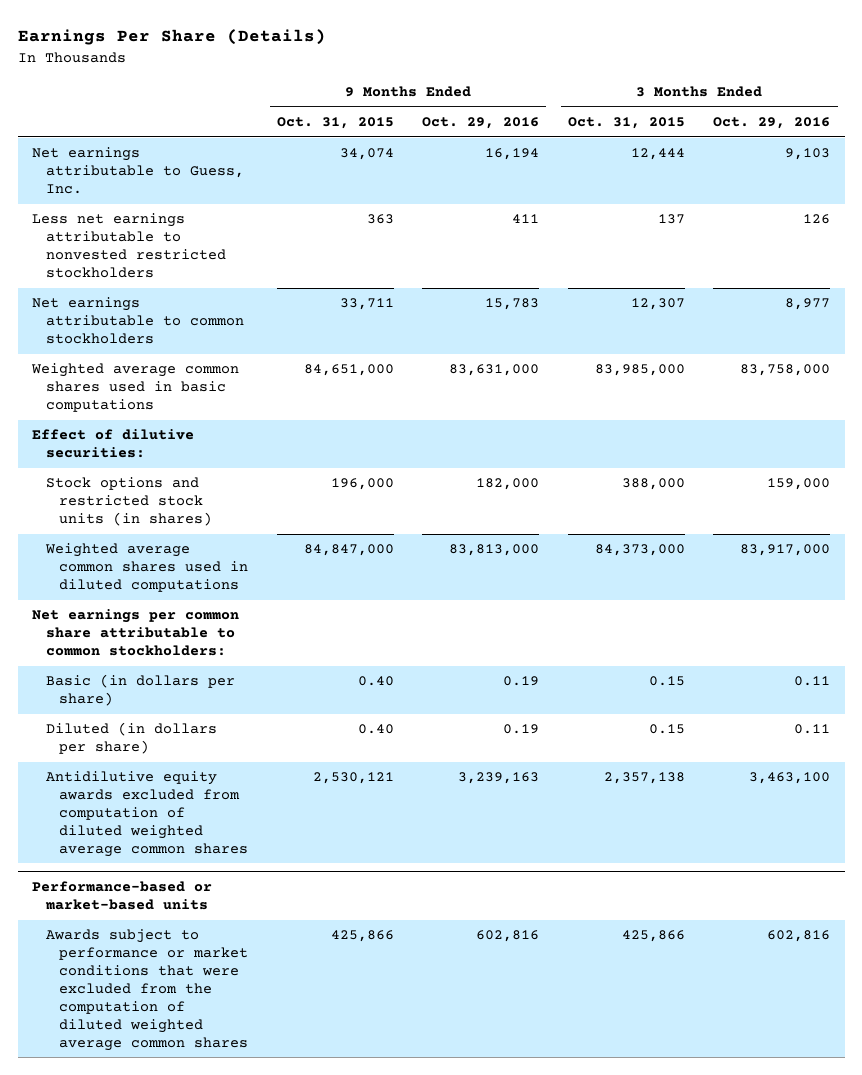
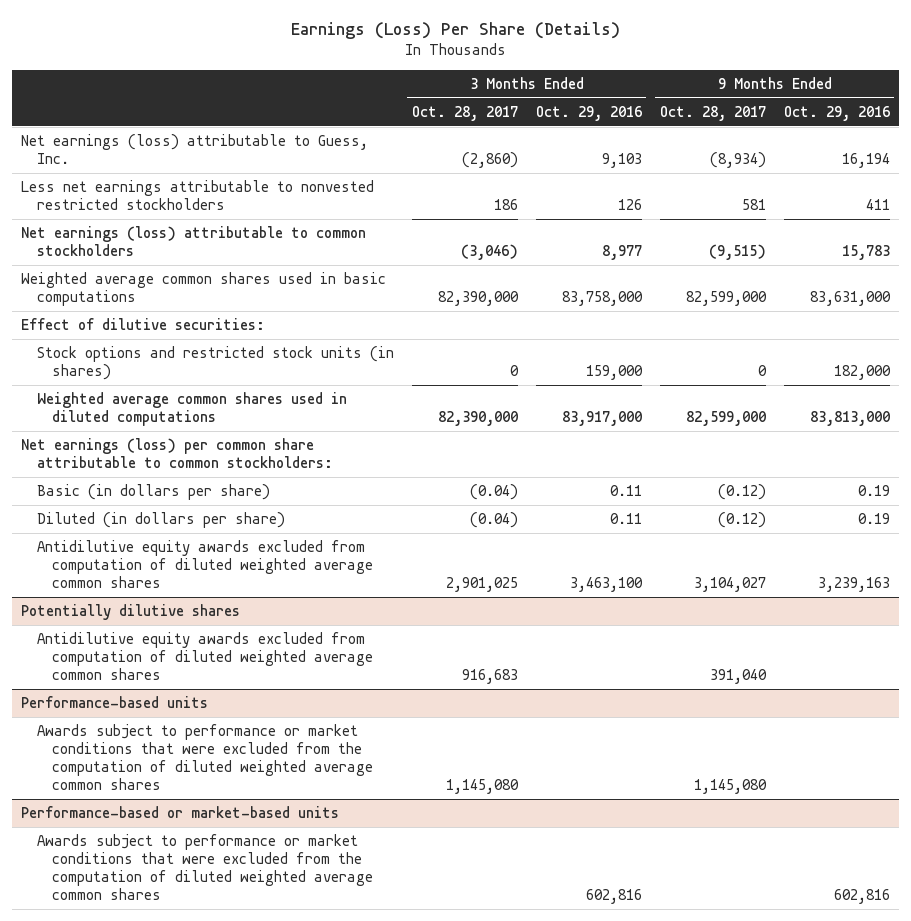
[17,29,326,46] Earnings Per Share (Details) -> [290,22,620,40] Earnings (Loss) Per Share (Details)
[276,117,394,130] Oct. 31, 2015 -> none
[567,117,685,130] Oct. 31, 2015 -> none
none -> [411,105,518,121] Oct. 28, 2017
none -> [659,105,766,121] Oct. 28, 2017
[31,147,244,195] Net earnings attributable to Guess, Inc. -> [21,133,369,165] Net earnings (loss) attributable to Guess, Inc.
[31,297,244,345] Net earnings attributable to common stockholders -> [21,225,367,257] Net earnings (loss) attributable to common stockholders
[31,609,239,657] Net earnings per common share attributable to common stockholders: -> [21,437,333,469] Net earnings (loss) per common share attributable to common stockholders:
none -> [21,603,241,620] Potentially dilutive shares
none -> [36,631,374,681] Antidilutive equity awards excluded from computation of diluted weighted average common shares
none -> [21,695,209,708] Performance-based units
none -> [36,723,374,791] Awards subject to performance or market conditions that were excluded from the computation of diluted weighted average common shares

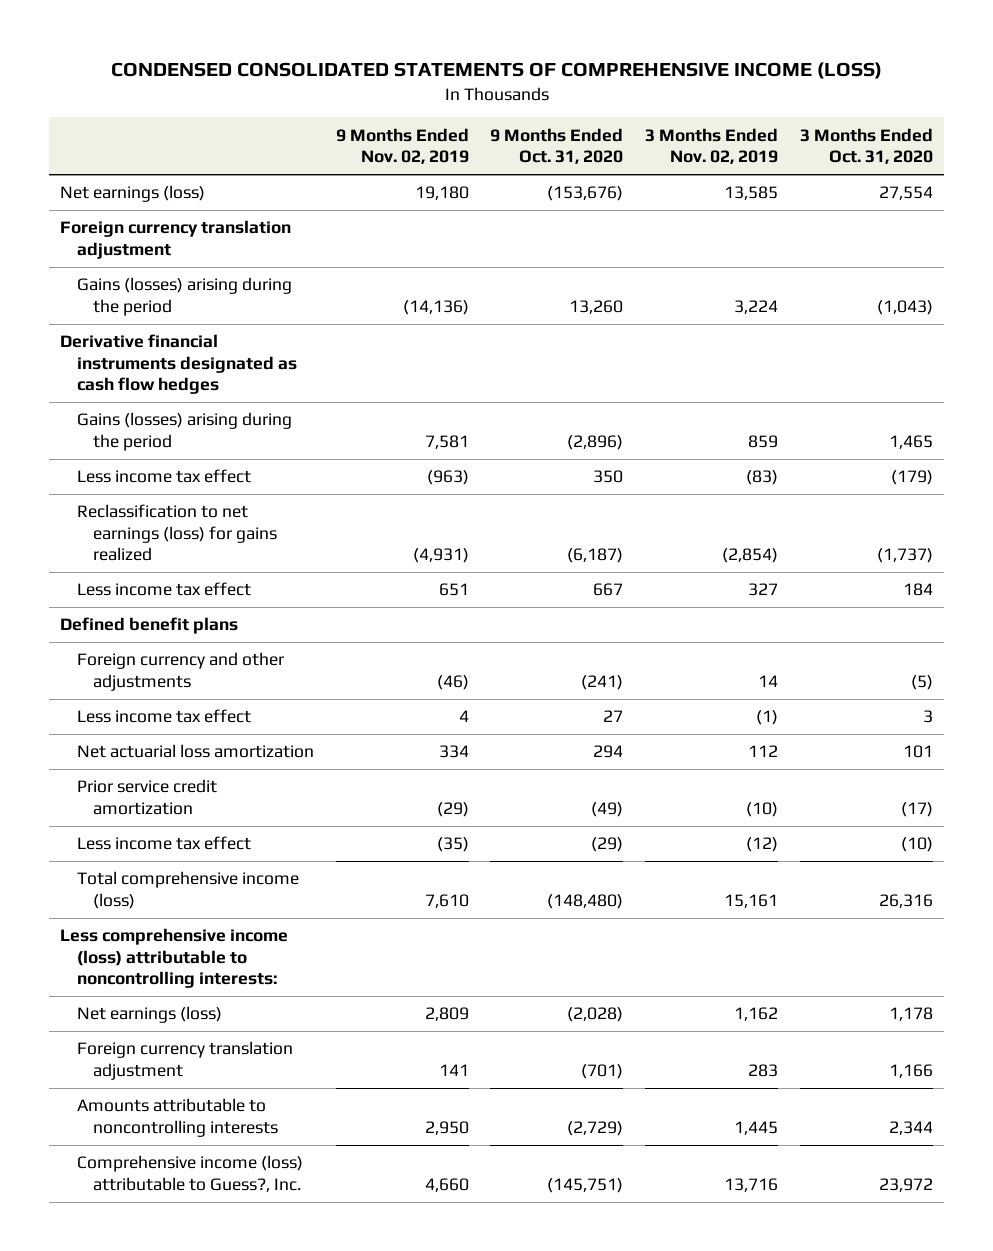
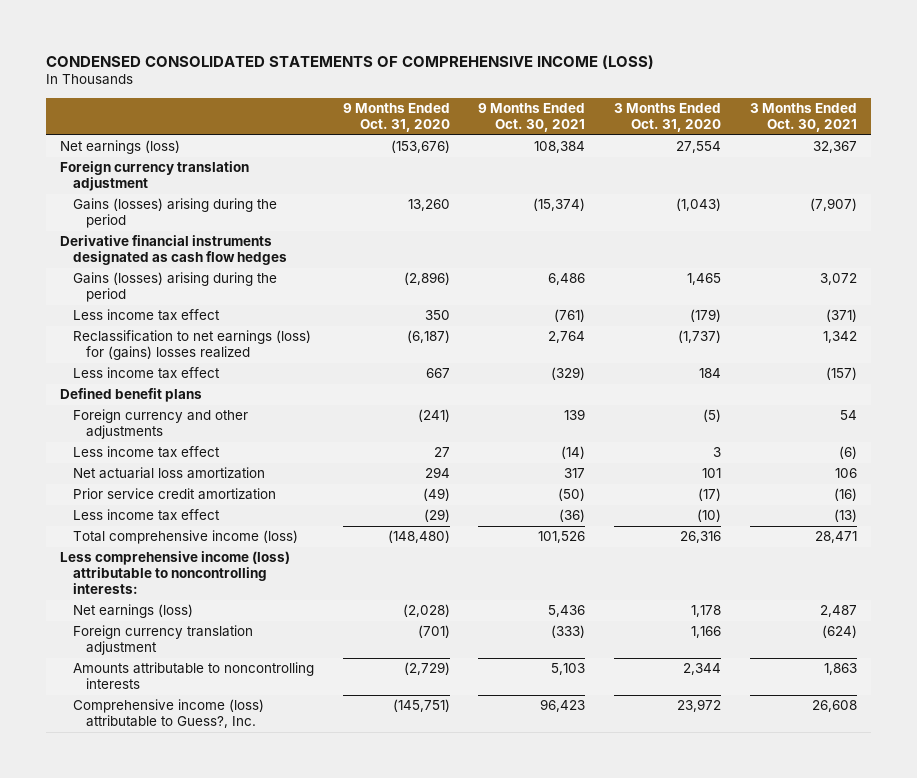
[335,127,469,165] 9 Months Ended Nov. 02, 2019 -> none
[645,127,779,165] 3 Months Ended Nov. 02, 2019 -> none
none -> [478,103,586,132] 9 Months Ended Oct. 30, 2021
none -> [749,103,857,132] 3 Months Ended Oct. 30, 2021
[76,504,278,562] Reclassification to net earnings (loss) for gains realized -> [73,330,312,361] Reclassification to net earnings (loss) for (gains) losses realized

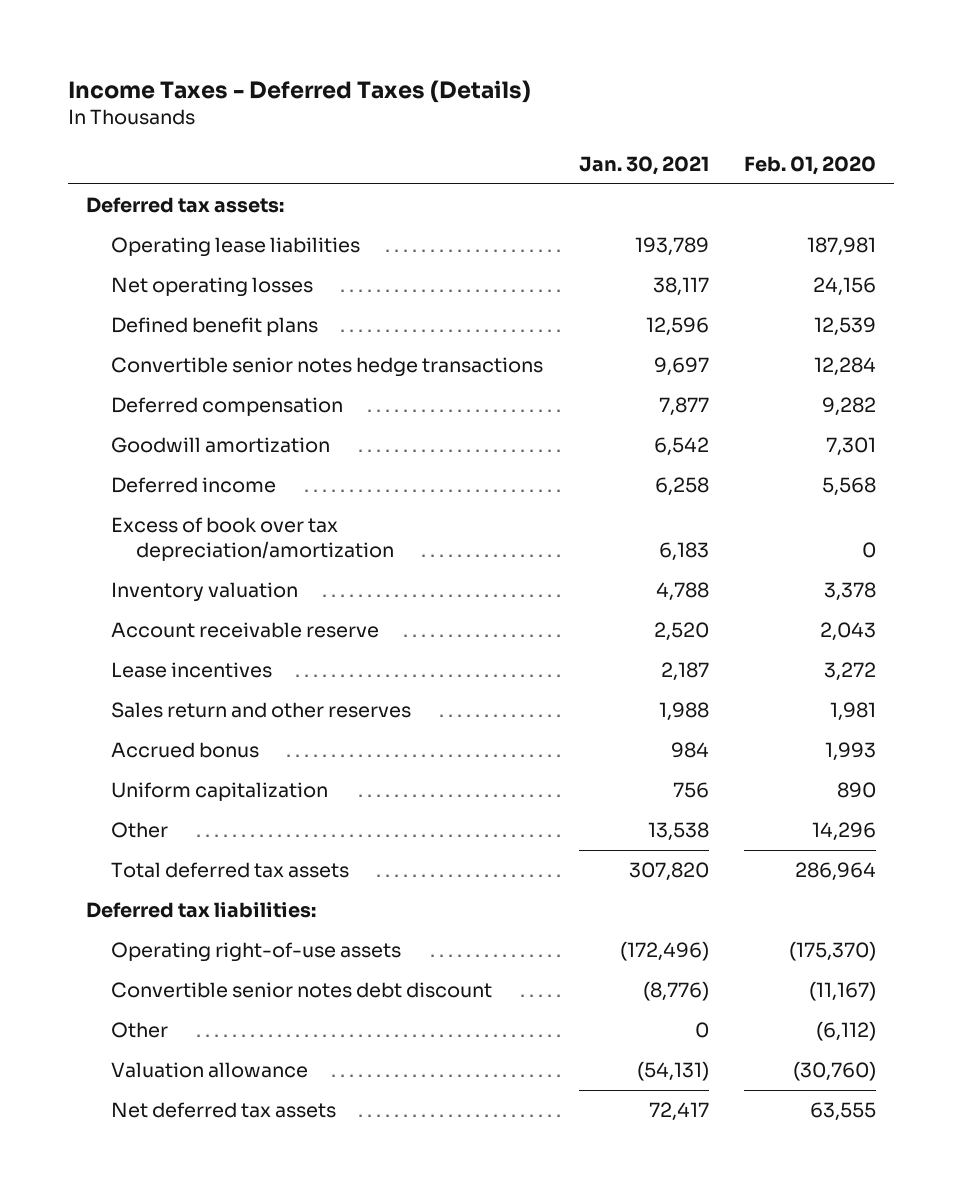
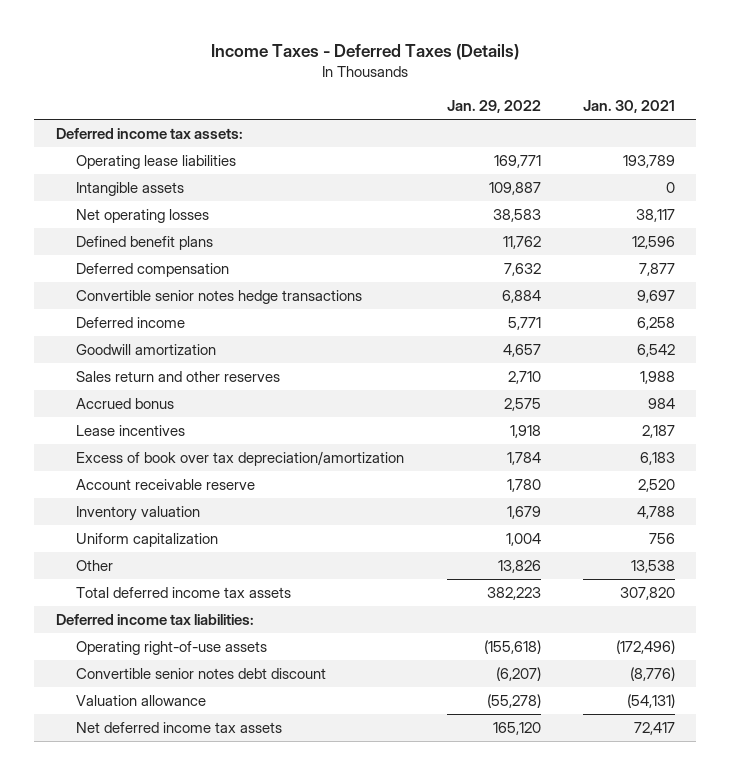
[744,155,877,175] Feb. 01, 2020 -> none
none -> [446,100,541,114] Jan. 29, 2022
[85,197,284,214] Deferred tax assets: -> [55,127,243,139] Deferred income tax assets:
none -> [76,181,185,196] Intangible assets
[110,357,543,378] Convertible senior notes hedge transactions -> [76,289,363,304] Convertible senior notes hedge transactions
[110,437,330,454] Goodwill amortization -> [76,343,217,355] Goodwill amortization
[110,662,272,679] Lease incentives -> [76,424,186,436] Lease incentives
[110,517,395,562] Excess of book over tax depreciation/amortization -> [76,450,405,466] Excess of book over tax depreciation/amortization
[110,622,379,639] Account receivable reserve -> [76,478,256,490] Account receivable reserve
[110,582,298,603] Inventory valuation -> [76,505,201,521] Inventory valuation
[110,862,349,879] Total deferred tax assets -> [76,586,292,598] Total deferred income tax assets
[85,902,316,919] Deferred tax liabilities: -> [55,613,254,625] Deferred income tax liabilities:
[110,1022,168,1039] Other -> none
[110,1102,336,1119] Net deferred tax assets -> [76,721,283,733] Net deferred income tax assets

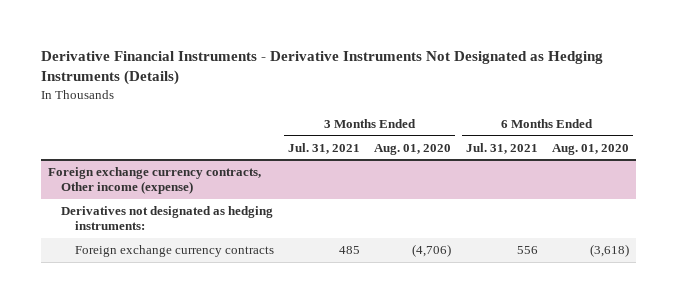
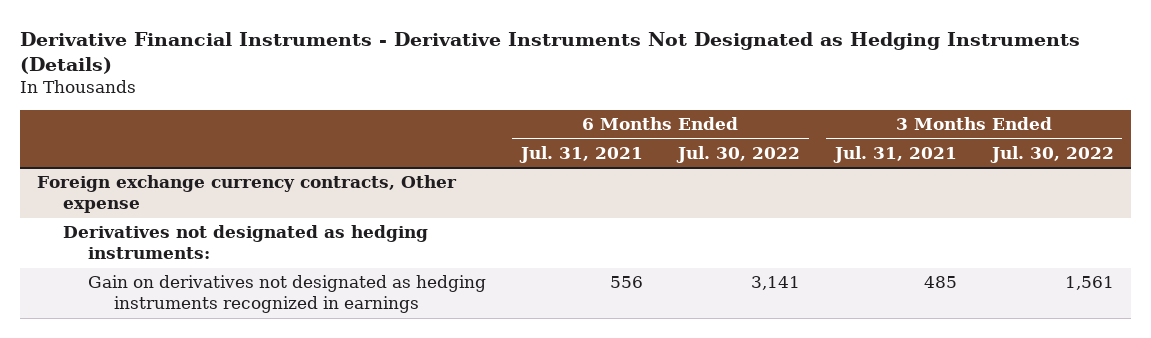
[374,143,452,155] Aug. 01, 2020 -> none
[551,143,629,155] Aug. 01, 2020 -> none
none -> [675,146,800,164] Jul. 30, 2022
none -> [989,146,1114,164] Jul. 30, 2022
[48,167,262,195] Foreign exchange currency contracts, Other income (expense) -> [37,175,458,214] Foreign exchange currency contracts, Other expense
[74,245,274,258] Foreign exchange currency contracts -> [88,275,487,314] Gain on derivatives not designated as hedging instruments recognized in earnings

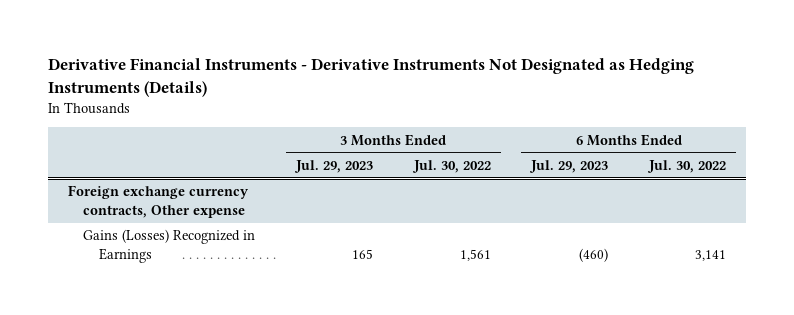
[519,146,644,164] Jul. 31, 2021 -> none
[832,146,957,164] Jul. 31, 2021 -> none
none -> [294,159,374,173] Jul. 29, 2023
none -> [529,159,609,173] Jul. 29, 2023
[62,225,428,260] Derivatives not designated as hedging instruments: -> none
[88,275,487,314] Gain on derivatives not designated as hedging instruments recognized in earnings -> [83,229,256,263] Gains (Losses) Recognized in Earnings

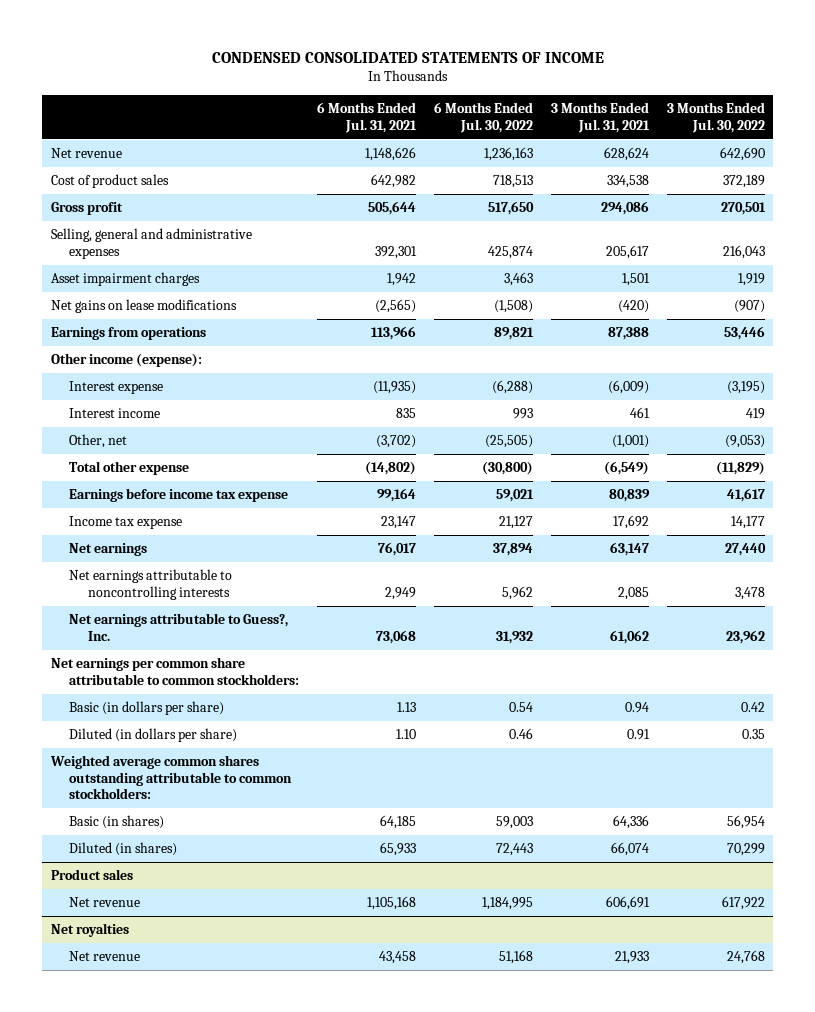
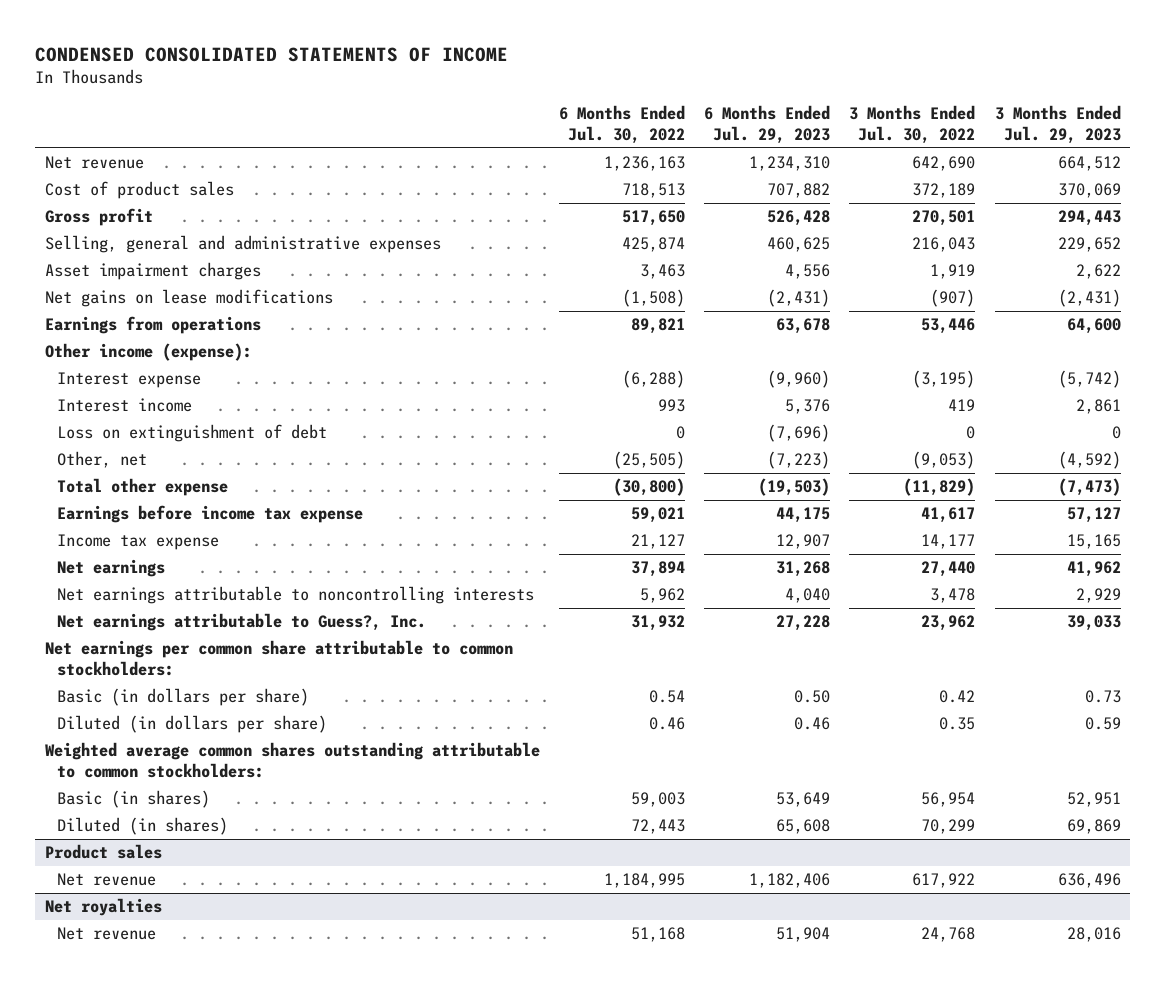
[317,102,418,133] 6 Months Ended Jul. 31, 2021 -> none
[550,102,650,133] 3 Months Ended Jul. 31, 2021 -> none
none -> [704,105,831,145] 6 Months Ended Jul. 29, 2023
none -> [994,105,1121,145] 3 Months Ended Jul. 29, 2023
none -> [56,424,327,443] Loss on extinguishment of debt

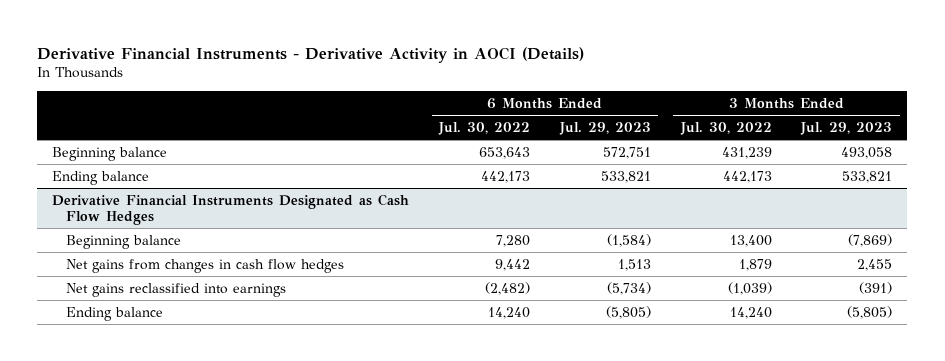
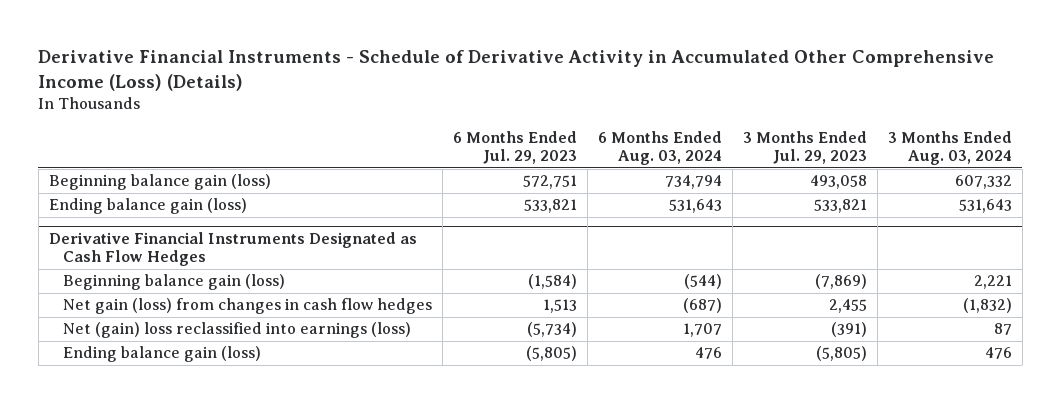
[37,46,585,63] Derivative Financial Instruments - Derivative Activity in AOCI (Details) -> [38,50,995,91] Derivative Financial Instruments - Schedule of Derivative Activity in Accumulated Other Comprehensive Income (Loss) (Details)
[437,121,530,135] Jul. 30, 2022 -> none
[679,121,772,135] Jul. 30, 2022 -> none
none -> [597,130,722,166] 6 Months Ended Aug. 03, 2024
none -> [887,130,1012,166] 3 Months Ended Aug. 03, 2024
[52,146,168,161] Beginning balance -> [48,174,271,191] Beginning balance gain (loss)
[52,170,150,185] Ending balance -> [48,198,247,215] Ending balance gain (loss)
[66,234,182,249] Beginning balance -> [62,274,285,291] Beginning balance gain (loss)
[66,258,345,273] Net gains from changes in cash flow hedges -> [62,298,432,315] Net gain (loss) from changes in cash flow hedges
[66,282,287,297] Net gains reclassified into earnings -> [62,322,411,339] Net (gain) loss reclassified into earnings (loss)
[66,306,164,321] Ending balance -> [62,346,261,363] Ending balance gain (loss)

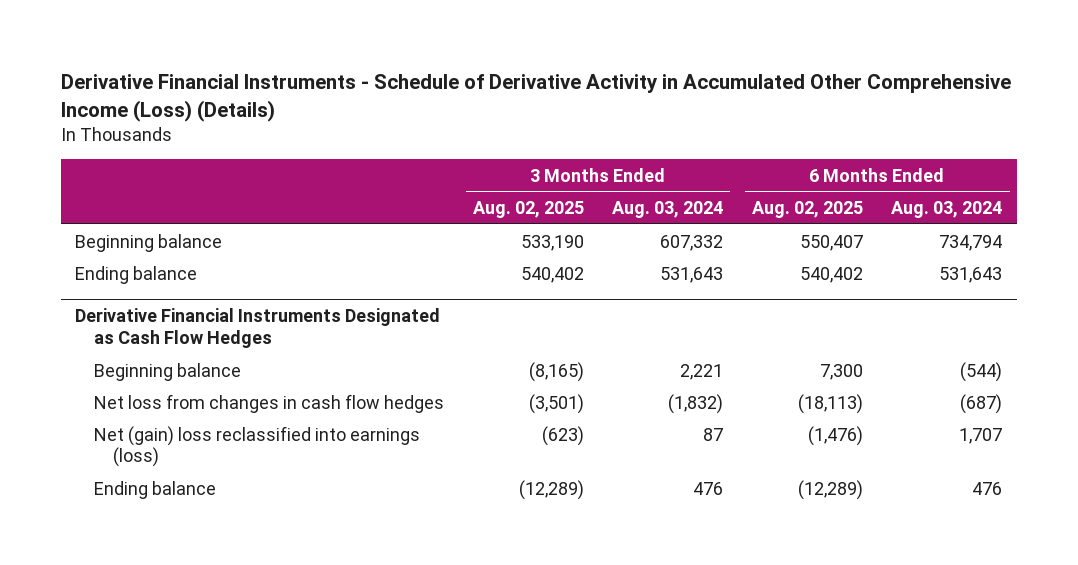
[452,130,577,165] 6 Months Ended Jul. 29, 2023 -> none
[742,130,867,165] 3 Months Ended Jul. 29, 2023 -> none
none -> [472,201,584,219] Aug. 02, 2025
none -> [751,201,863,219] Aug. 02, 2025
[48,174,271,191] Beginning balance gain (loss) -> [75,233,223,252] Beginning balance
[48,198,247,215] Ending balance gain (loss) -> [75,265,198,284] Ending balance
[62,274,285,291] Beginning balance gain (loss) -> [94,362,242,381] Beginning balance
[62,298,432,315] Net gain (loss) from changes in cash flow hedges -> [94,393,445,413] Net loss from changes in cash flow hedges
[62,346,261,363] Ending balance gain (loss) -> [94,480,217,499] Ending balance

